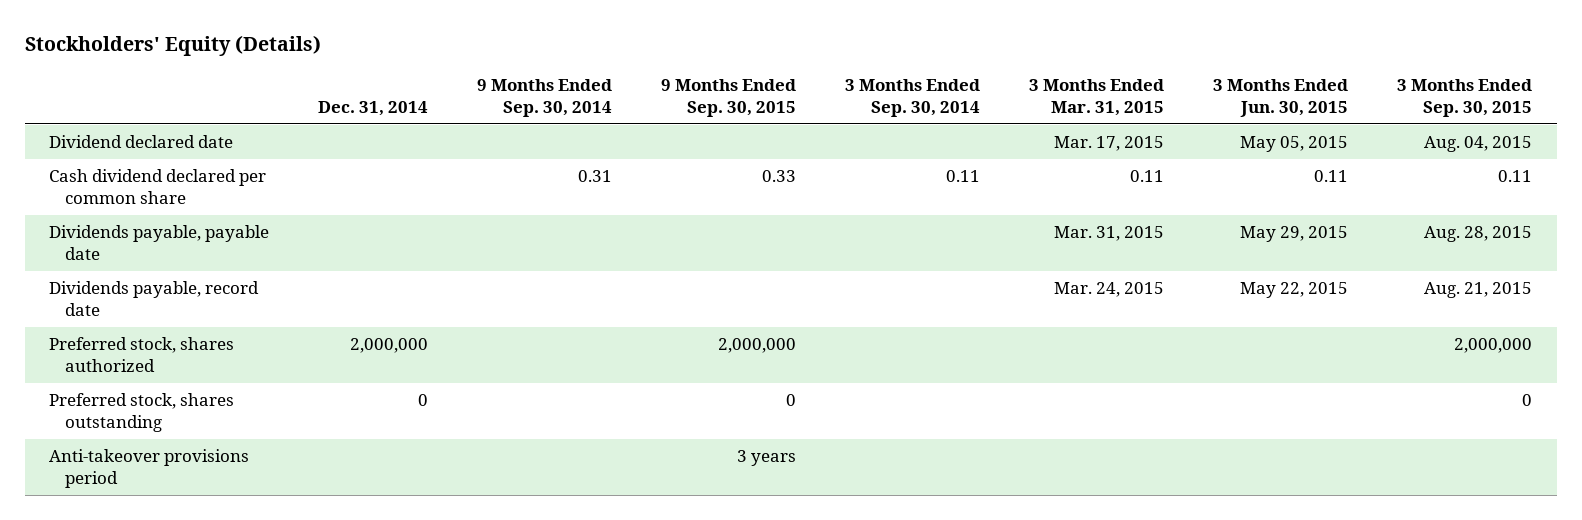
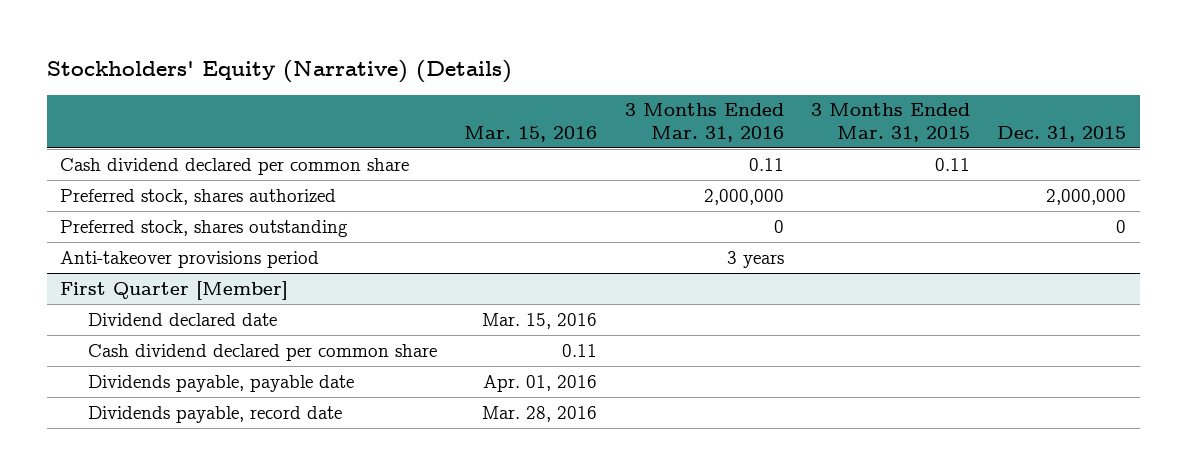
[24,34,321,56] Stockholders' Equity (Details) -> [46,59,512,83] Stockholders' Equity (Narrative) (Details)
[318,100,429,116] Dec. 31, 2014 -> none
[477,78,613,117] 9 Months Ended Sep. 30, 2014 -> none
[661,78,797,117] 9 Months Ended Sep. 30, 2015 -> none
[845,78,981,117] 3 Months Ended Sep. 30, 2014 -> none
[1213,78,1349,117] 3 Months Ended Jun. 30, 2015 -> none
[1397,78,1533,117] 3 Months Ended Sep. 30, 2015 -> none
none -> [464,125,598,142] Mar. 15, 2016
none -> [624,103,784,142] 3 Months Ended Mar. 31, 2016
none -> [997,125,1127,142] Dec. 31, 2015
[49,135,234,149] Dividend declared date -> none
[49,225,270,260] Dividends payable, payable date -> none
[49,281,260,316] Dividends payable, record date -> none
none -> [60,280,289,300] First Quarter [Member]
none -> [88,312,278,326] Dividend declared date
none -> [88,343,438,361] Cash dividend declared per common share
none -> [88,374,355,392] Dividends payable, payable date
none -> [88,405,343,423] Dividends payable, record date

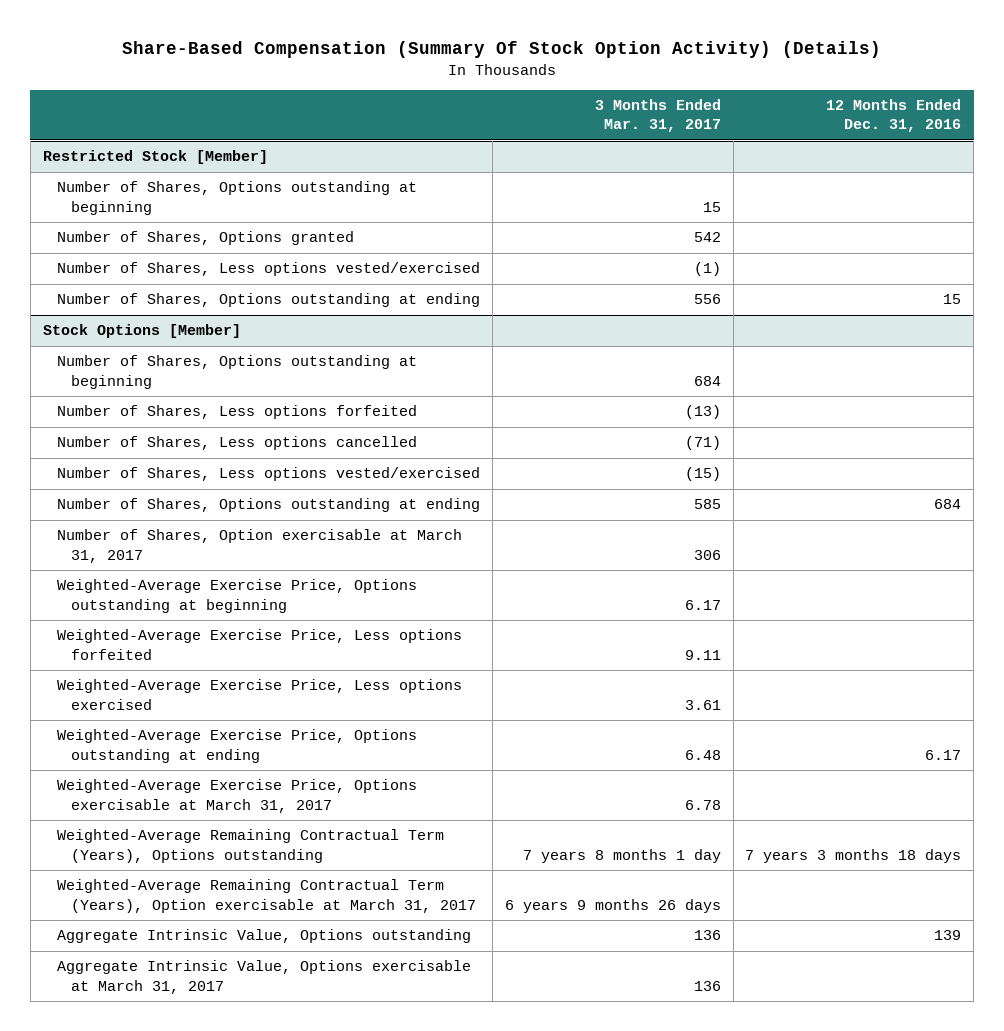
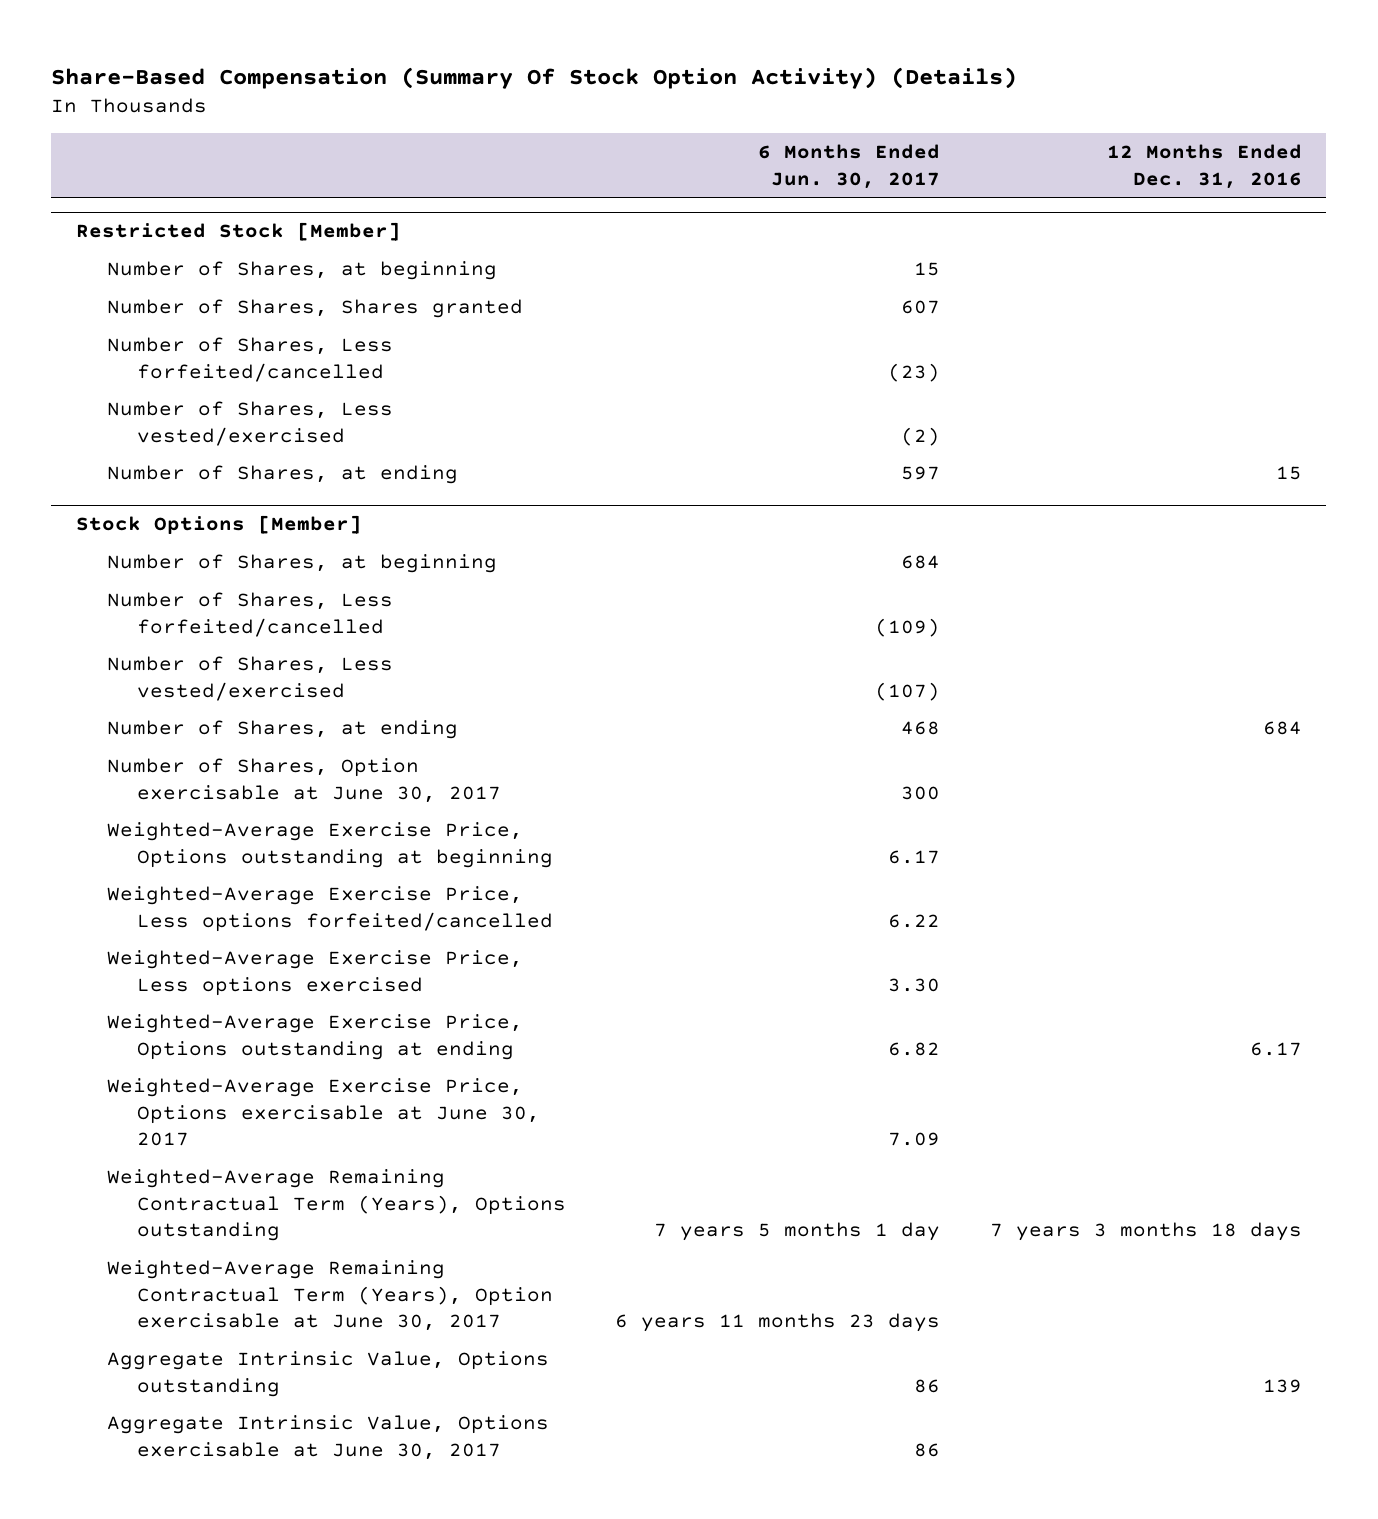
[594,99,721,133] 3 Months Ended Mar. 31, 2017 -> none
none -> [758,144,941,189] 6 Months Ended Jun. 30, 2017
[57,181,418,215] Number of Shares, Options outstanding at beginning -> [106,261,497,281] Number of Shares, at beginning
[57,231,355,246] Number of Shares, Options granted -> [106,299,523,319] Number of Shares, Shares granted
none -> [106,337,393,382] Number of Shares, Less forfeited/cancelled
[57,262,481,277] Number of Shares, Less options vested/exercised -> [106,401,393,446] Number of Shares, Less vested/exercised
[57,293,481,308] Number of Shares, Options outstanding at ending -> [106,465,458,485] Number of Shares, at ending
[57,436,418,451] Number of Shares, Less options cancelled -> none
[57,355,418,389] Number of Shares, Options outstanding at beginning -> [106,554,497,574] Number of Shares, at beginning
[57,405,418,420] Number of Shares, Less options forfeited -> [106,592,393,637] Number of Shares, Less forfeited/cancelled
[57,467,481,482] Number of Shares, Less options vested/exercised -> [106,656,393,701] Number of Shares, Less vested/exercised
[57,498,481,513] Number of Shares, Options outstanding at ending -> [106,720,458,740] Number of Shares, at ending
[57,529,463,563] Number of Shares, Option exercisable at March 31, 2017 -> [106,758,502,803] Number of Shares, Option exercisable at June 30, 2017
[57,629,463,660] Weighted-Average Exercise Price, Less options forfeited -> [106,886,554,932] Weighted-Average Exercise Price, Less options forfeited/cancelled
[57,779,418,813] Weighted-Average Exercise Price, Options exercisable at March 31, 2017 -> [106,1078,541,1147] Weighted-Average Exercise Price, Options exercisable at June 30, 2017
[57,879,477,913] Weighted-Average Remaining Contractual Term (Years), Option exercisable at March 31, 2017 -> [106,1260,554,1332] Weighted-Average Remaining Contractual Term (Years), Option exercisable at June 30, 2017
[57,960,472,994] Aggregate Intrinsic Value, Options exercisable at March 31, 2017 -> [106,1415,549,1460] Aggregate Intrinsic Value, Options exercisable at June 30, 2017

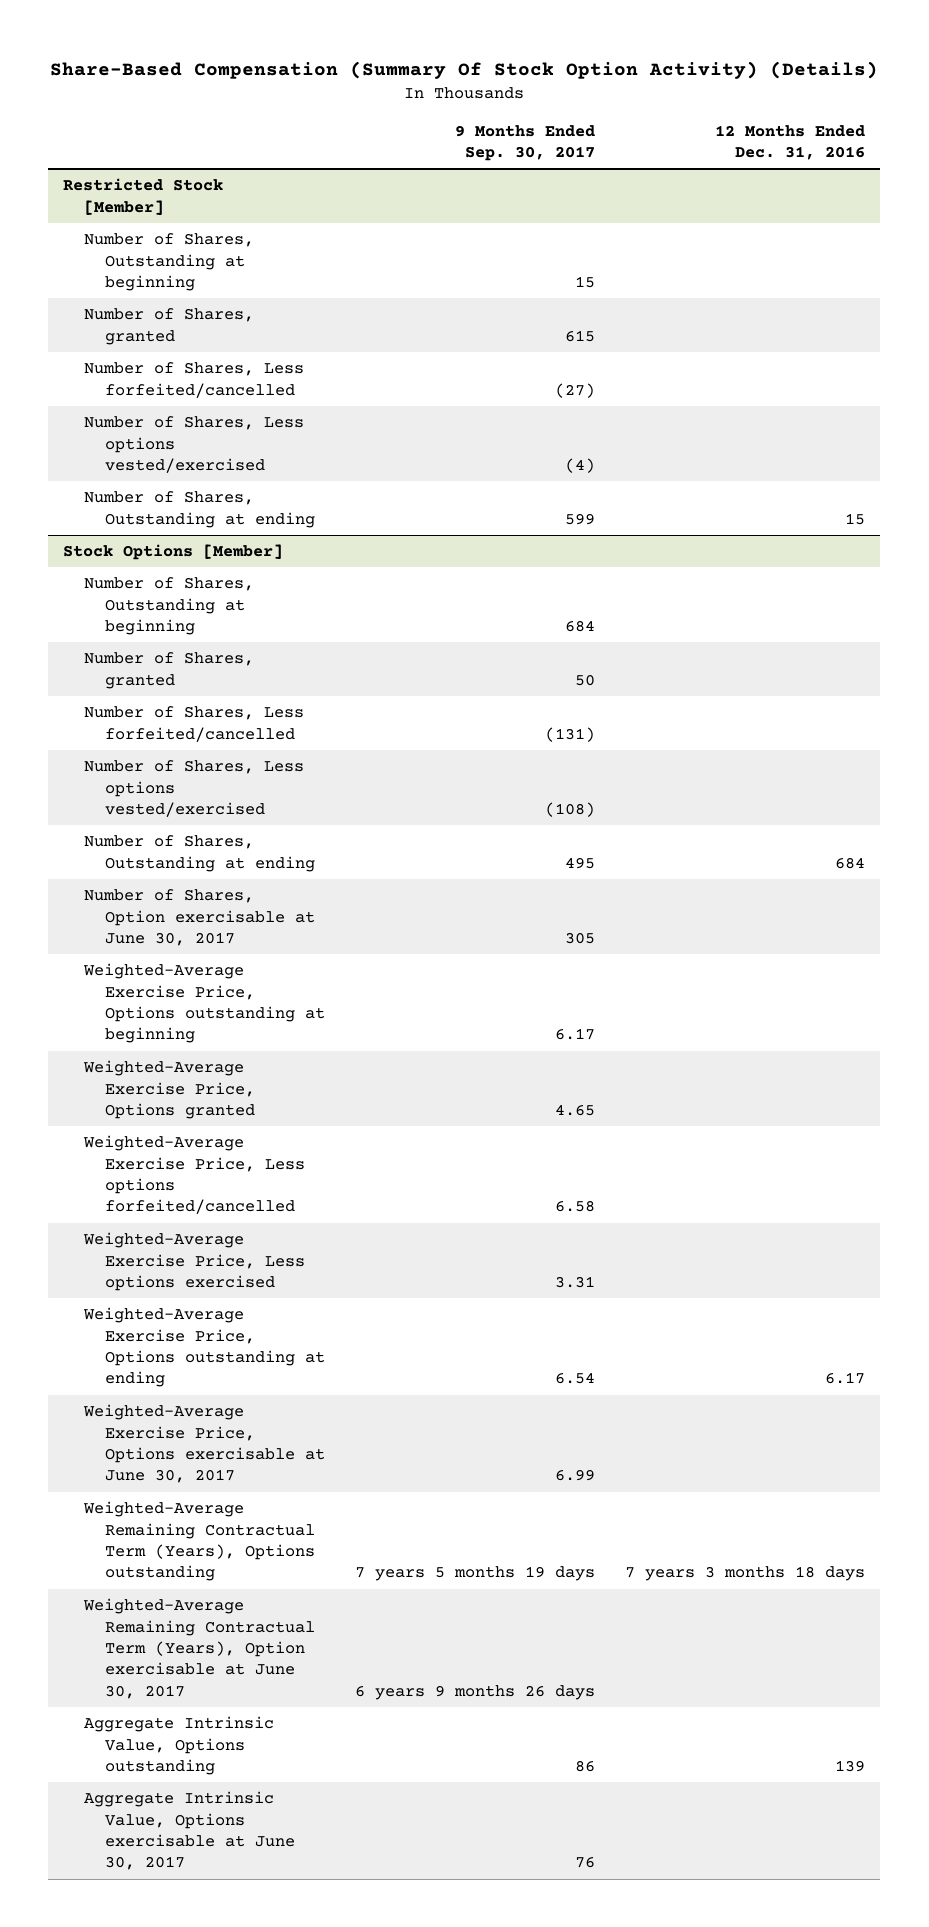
[758,144,941,189] 6 Months Ended Jun. 30, 2017 -> none
none -> [454,124,595,162] 9 Months Ended Sep. 30, 2017
[106,261,497,281] Number of Shares, at beginning -> [83,233,254,291] Number of Shares, Outstanding at beginning
[106,299,523,319] Number of Shares, Shares granted -> [83,308,254,345] Number of Shares, granted
[106,401,393,446] Number of Shares, Less vested/exercised -> [83,416,304,473] Number of Shares, Less options vested/exercised
[106,465,458,485] Number of Shares, at ending -> [83,491,315,528] Number of Shares, Outstanding at ending
[106,554,497,574] Number of Shares, at beginning -> [83,577,254,635] Number of Shares, Outstanding at beginning
none -> [83,652,254,689] Number of Shares, granted
[106,656,393,701] Number of Shares, Less vested/exercised -> [83,760,304,817] Number of Shares, Less options vested/exercised
[106,720,458,740] Number of Shares, at ending -> [83,835,315,872] Number of Shares, Outstanding at ending
none -> [82,1060,255,1119] Weighted-Average Exercise Price, Options granted

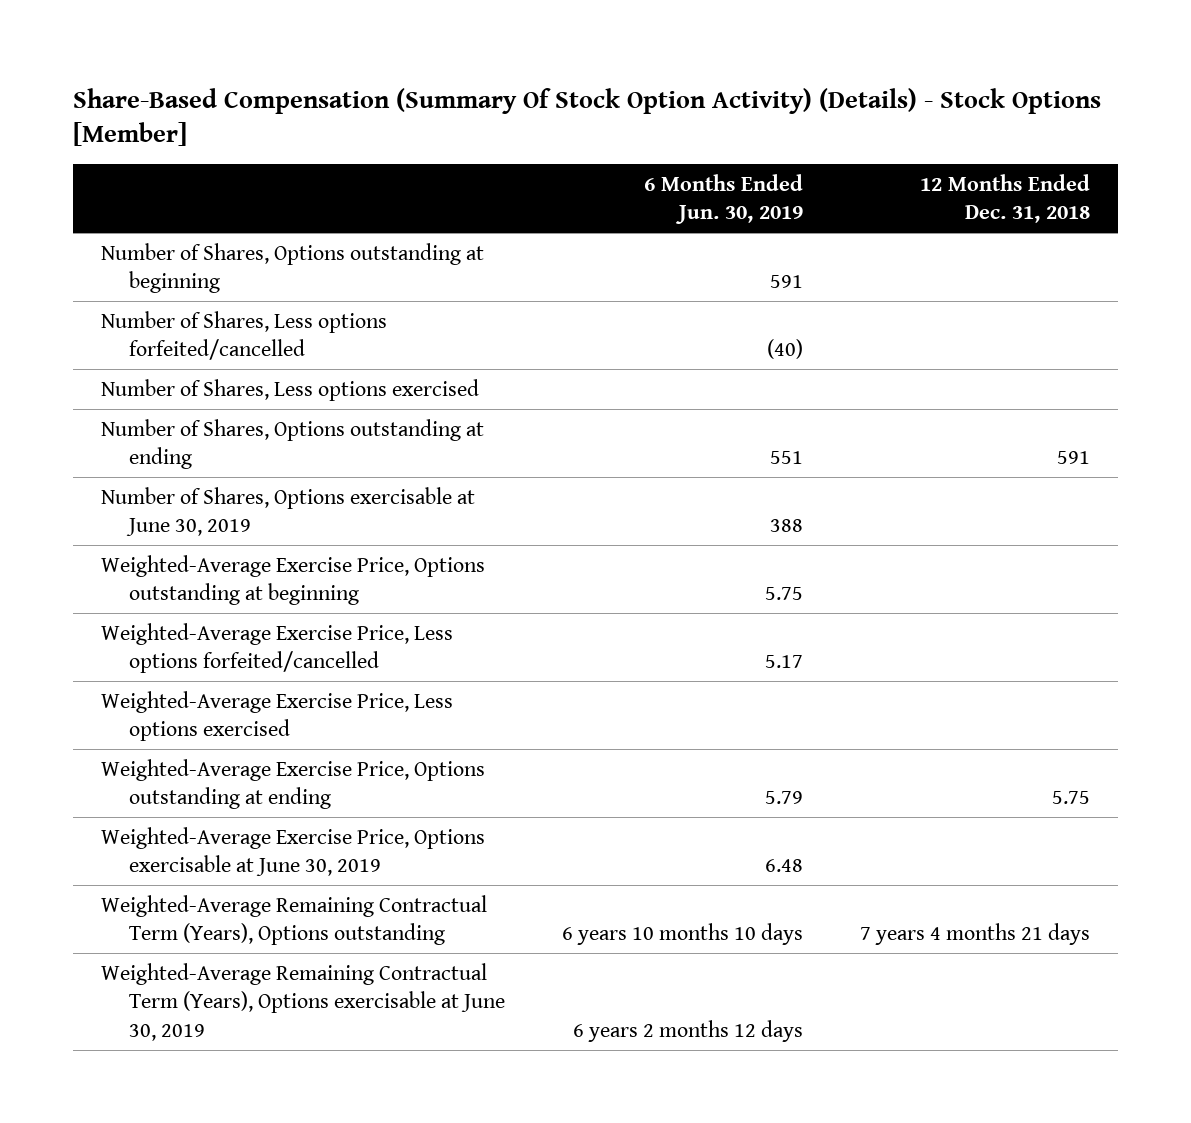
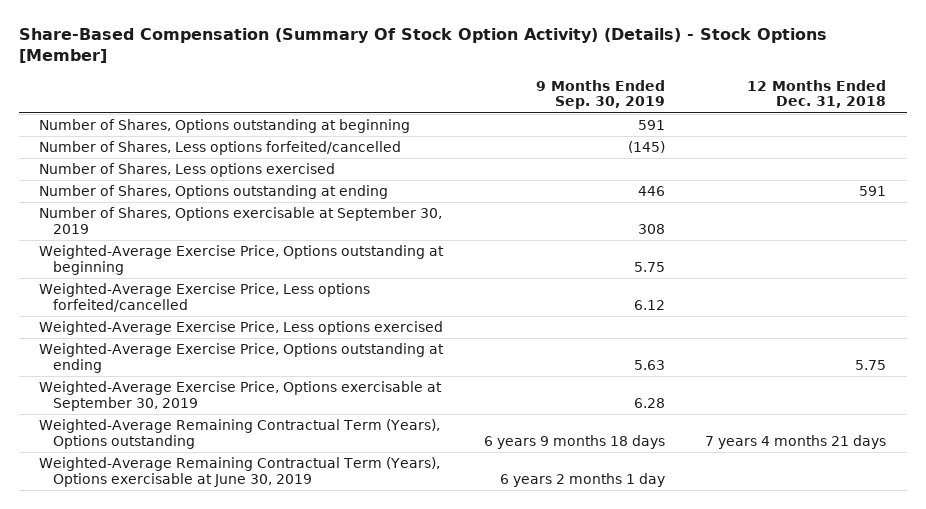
[644,173,804,225] 6 Months Ended Jun. 30, 2019 -> none
none -> [535,79,665,110] 9 Months Ended Sep. 30, 2019
[101,486,476,537] Number of Shares, Options exercisable at June 30, 2019 -> [39,207,443,234] Number of Shares, Options exercisable at September 30, 2019
[101,826,486,877] Weighted-Average Exercise Price, Options exercisable at June 30, 2019 -> [39,381,443,411] Weighted-Average Exercise Price, Options exercisable at September 30, 2019

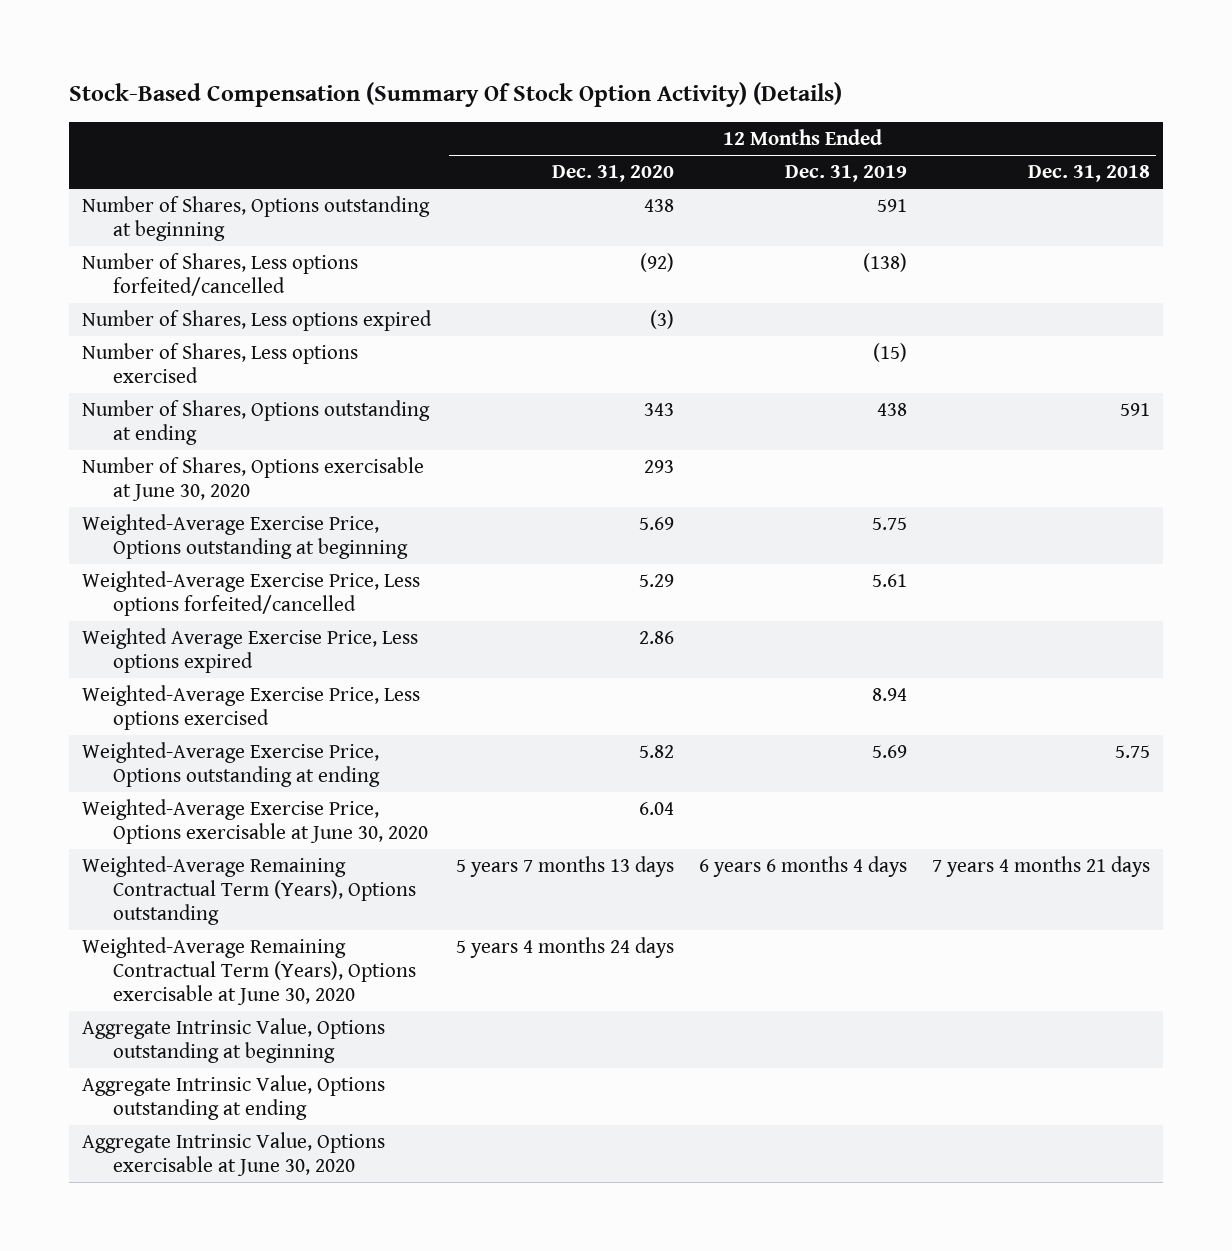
[18,27,827,63] Share-Based Compensation (Summary Of Stock Option Activity) (Details) - Stock Options [Member] -> [68,82,842,108] Stock-Based Compensation (Summary Of Stock Option Activity) (Details)
[535,79,665,110] 9 Months Ended Sep. 30, 2019 -> none
none -> [551,165,674,183] Dec. 31, 2020
none -> [784,165,907,183] Dec. 31, 2019
none -> [81,310,432,332] Number of Shares, Less options expired
[39,207,443,234] Number of Shares, Options exercisable at September 30, 2019 -> [81,457,424,502] Number of Shares, Options exercisable at June 30, 2020
none -> [81,628,418,674] Weighted Average Exercise Price, Less options expired
[39,381,443,411] Weighted-Average Exercise Price, Options exercisable at September 30, 2019 -> [81,799,429,845] Weighted-Average Exercise Price, Options exercisable at June 30, 2020
[39,457,441,487] Weighted-Average Remaining Contractual Term (Years), Options exercisable at June 30, 2019 -> [81,937,417,1006] Weighted-Average Remaining Contractual Term (Years), Options exercisable at June 30, 2020
none -> [81,1018,385,1064] Aggregate Intrinsic Value, Options outstanding at beginning
none -> [81,1075,385,1121] Aggregate Intrinsic Value, Options outstanding at ending
none -> [81,1132,385,1177] Aggregate Intrinsic Value, Options exercisable at June 30, 2020

